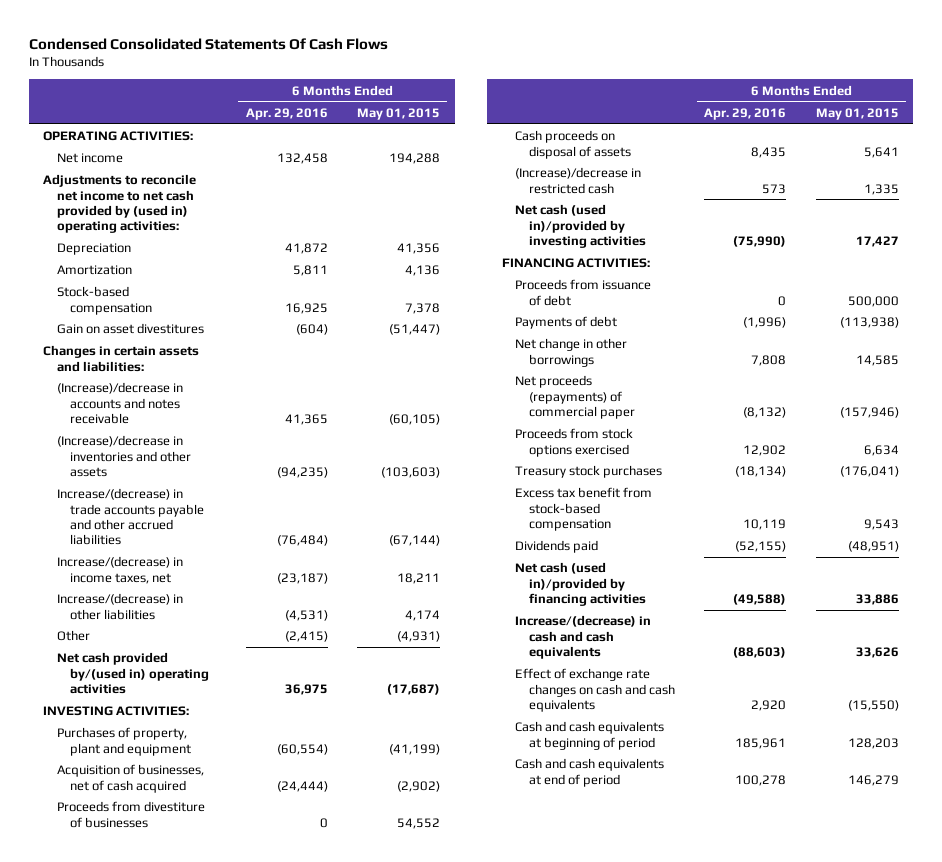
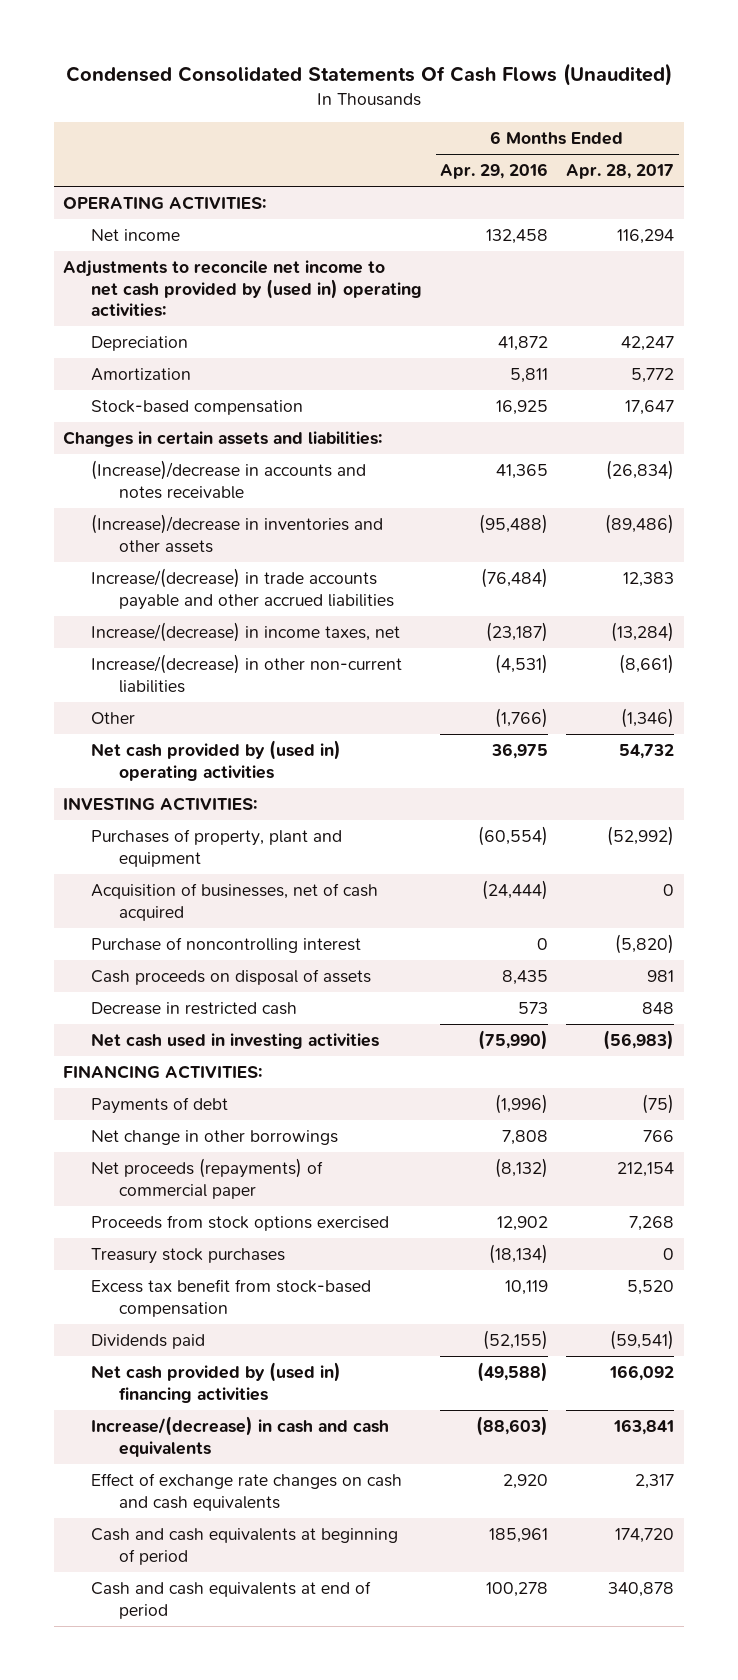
[28,37,388,50] Condensed Consolidated Statements Of Cash Flows -> [65,63,672,87] Condensed Consolidated Statements Of Cash Flows (Unaudited)
[357,107,441,120] May 01, 2015 -> none
none -> [566,164,675,180] Apr. 28, 2017
[56,323,204,335] Gain on asset divestitures -> none
[276,466,328,478] (94,235) -> [479,513,549,534] (95,488)
[56,593,183,620] Increase/(decrease) in other liabilities -> [91,653,403,693] Increase/(decrease) in other non-current liabilities
[284,631,328,643] (2,415) -> [495,707,549,728] (1,766)
[56,652,210,694] Net cash provided by/(used in) operating activities -> [91,739,342,781] Net cash provided by (used in) operating activities
[56,801,205,828] Proceeds from divestiture of businesses -> none
none -> [91,936,362,953] Purchase of noncontrolling interest
[515,167,642,194] (Increase)/decrease in restricted cash -> [91,1001,298,1015] Decrease in restricted cash
[515,204,647,248] Net cash (used in)/provided by investing activities -> [91,1032,380,1049] Net cash used in investing activities
[515,279,652,306] Proceeds from issuance of debt -> none
[515,562,647,606] Net cash (used in)/provided by financing activities -> [91,1361,342,1403] Net cash provided by (used in) financing activities

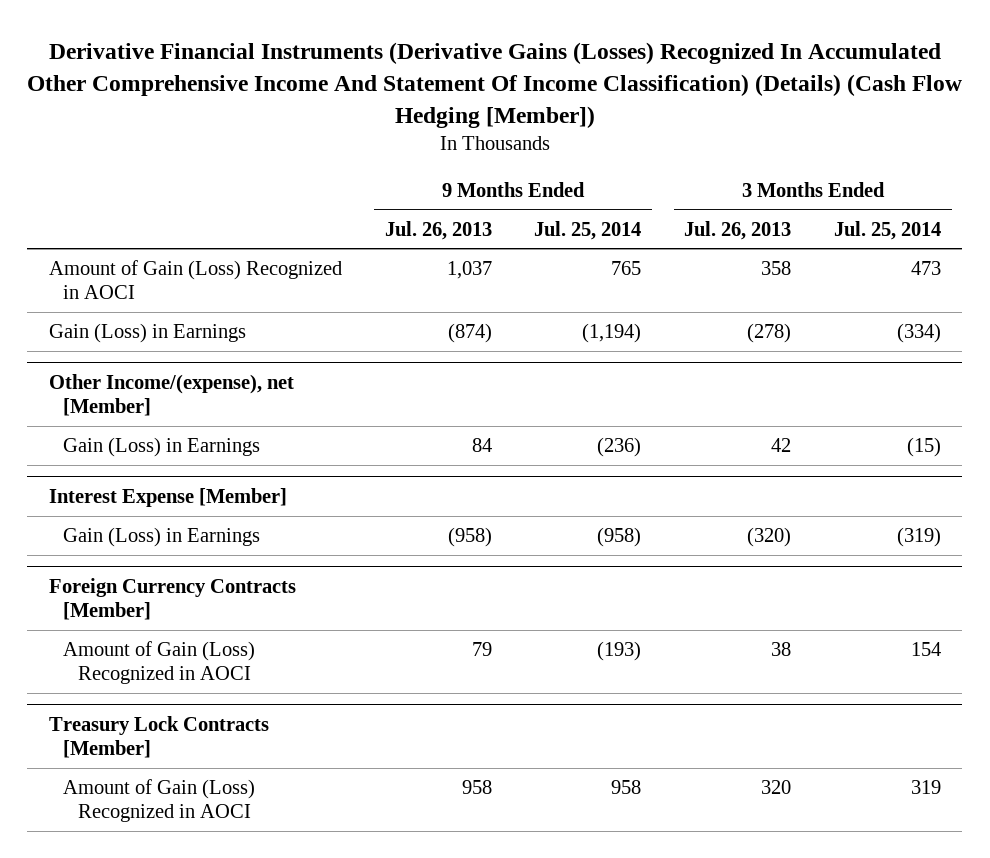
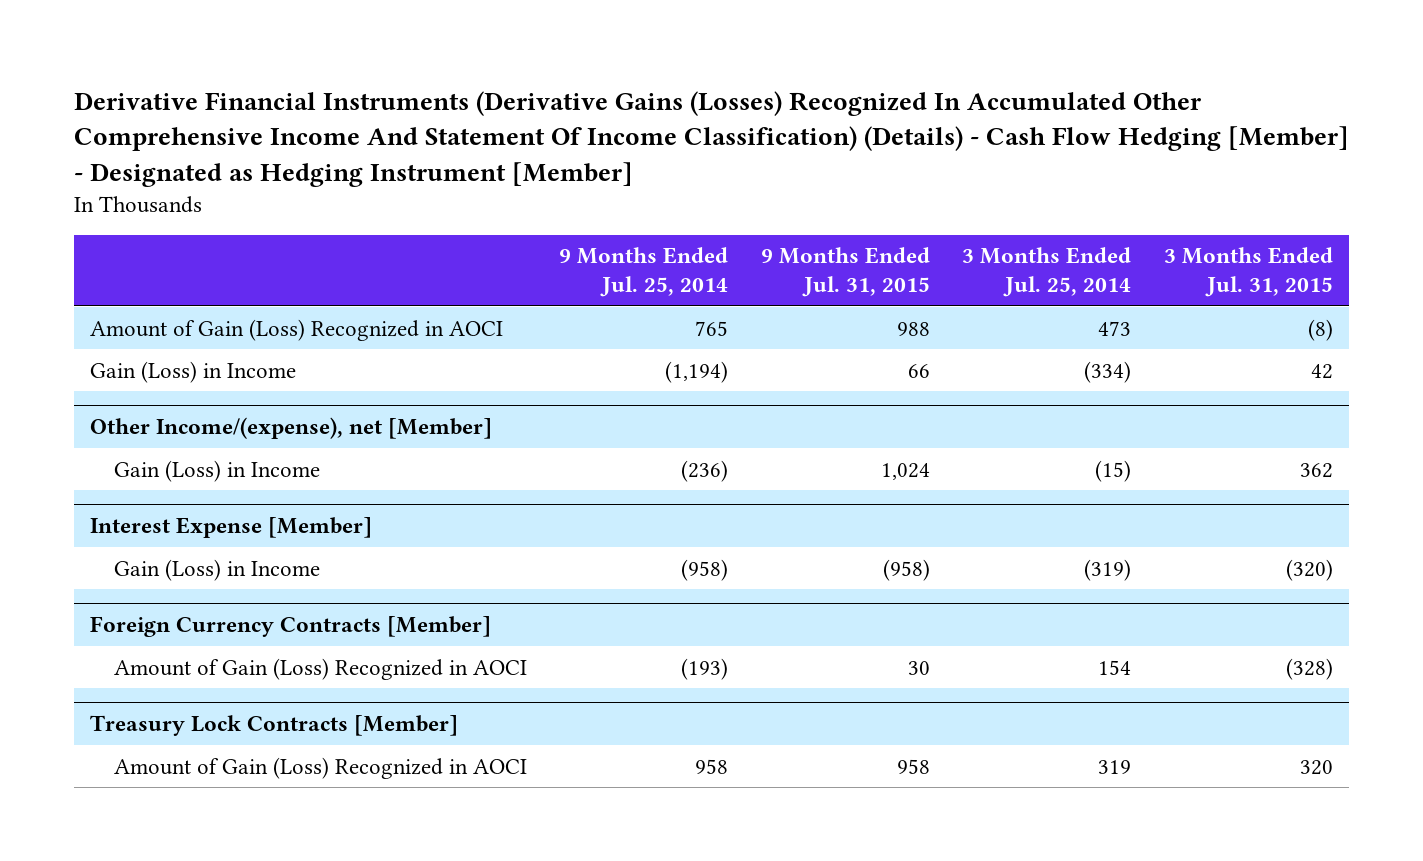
[26,42,962,128] Derivative Financial Instruments (Derivative Gains (Losses) Recognized In Accumulated Other Comprehensive Income And Statement Of Income Classification) (Details) (Cash Flow Hedging [Member]) -> [74,90,1350,187] Derivative Financial Instruments (Derivative Gains (Losses) Recognized In Accumulated Other Comprehensive Income And Statement Of Income Classification) (Details) - Cash Flow Hedging [Member] - Designated as Hedging Instrument [Member]
[384,220,492,240] Jul. 26, 2013 -> none
[684,220,792,240] Jul. 26, 2013 -> none
none -> [760,247,930,297] 9 Months Ended Jul. 31, 2015
none -> [1163,247,1333,297] 3 Months Ended Jul. 31, 2015
[48,323,246,344] Gain (Loss) in Earnings -> [90,360,297,383] Gain (Loss) in Income
[63,437,261,458] Gain (Loss) in Earnings -> [113,459,320,482] Gain (Loss) in Income
[63,527,261,548] Gain (Loss) in Earnings -> [113,558,320,581] Gain (Loss) in Income

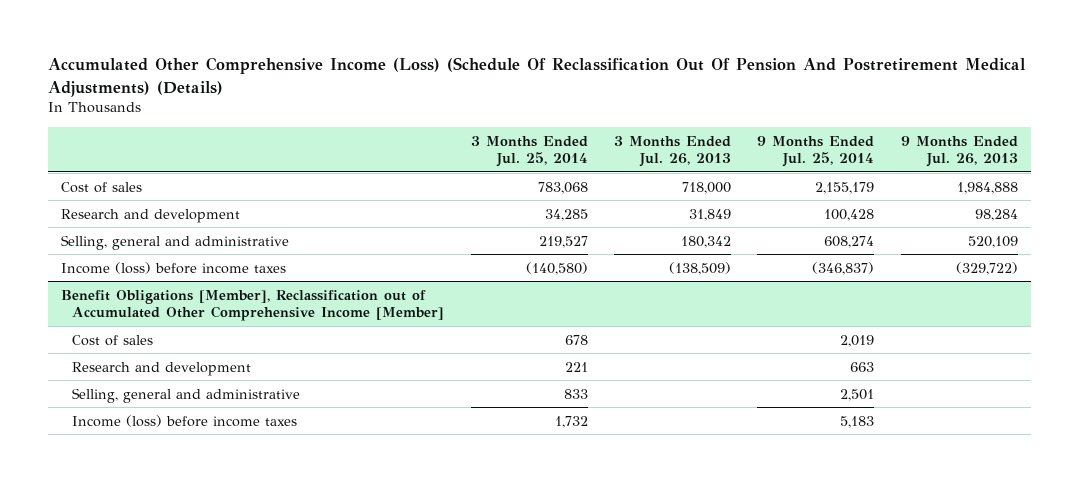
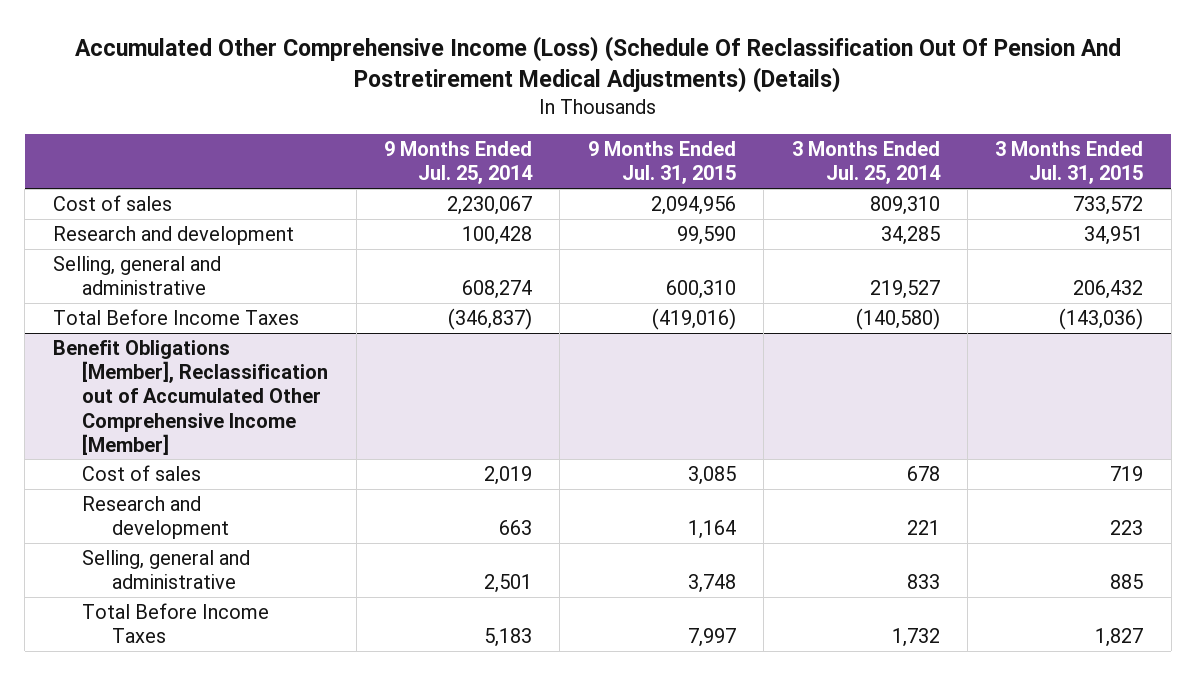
[613,135,731,167] 3 Months Ended Jul. 26, 2013 -> none
[900,135,1018,167] 9 Months Ended Jul. 26, 2013 -> none
none -> [587,141,736,185] 9 Months Ended Jul. 31, 2015
none -> [995,141,1144,185] 3 Months Ended Jul. 31, 2015
[537,181,588,194] 783,068 -> [869,195,940,215] 809,310
[815,181,875,194] 2,155,179 -> [446,195,532,215] 2,230,067
[61,261,287,274] Income (loss) before income taxes -> [52,308,299,325] Total Before Income Taxes
[72,414,298,427] Income (loss) before income taxes -> [82,602,270,644] Total Before Income Taxes

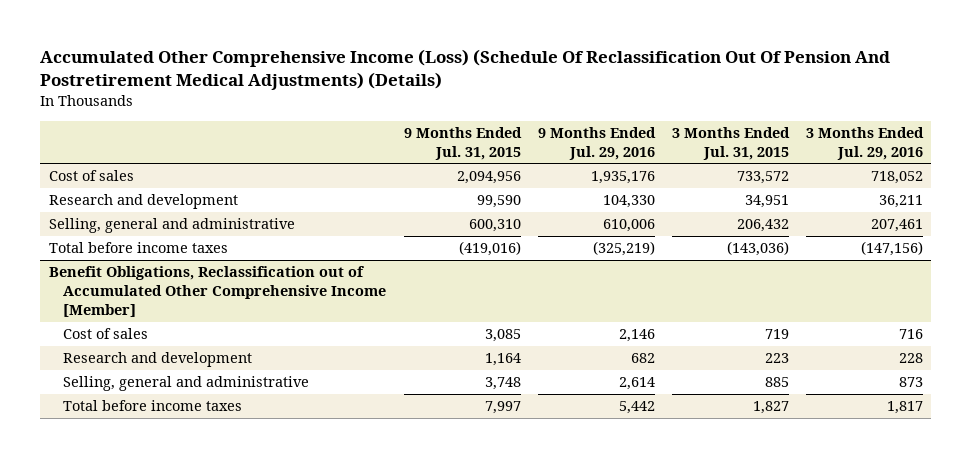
[383,141,533,185] 9 Months Ended Jul. 25, 2014 -> none
[791,141,941,185] 3 Months Ended Jul. 25, 2014 -> none
none -> [537,126,656,160] 9 Months Ended Jul. 29, 2016
none -> [805,126,924,160] 3 Months Ended Jul. 29, 2016
[52,308,299,325] Total Before Income Taxes -> [48,242,228,254] Total before income taxes
[52,339,329,455] Benefit Obligations [Member], Reclassification out of Accumulated Other Comprehensive Income [Member] -> [48,266,387,317] Benefit Obligations, Reclassification out of Accumulated Other Comprehensive Income [Member]
[82,602,270,644] Total Before Income Taxes -> [63,400,243,412] Total before income taxes

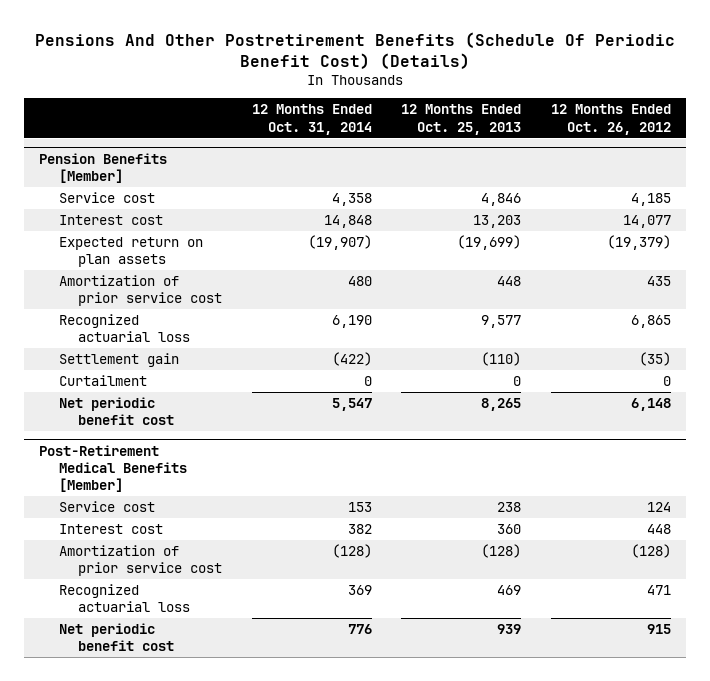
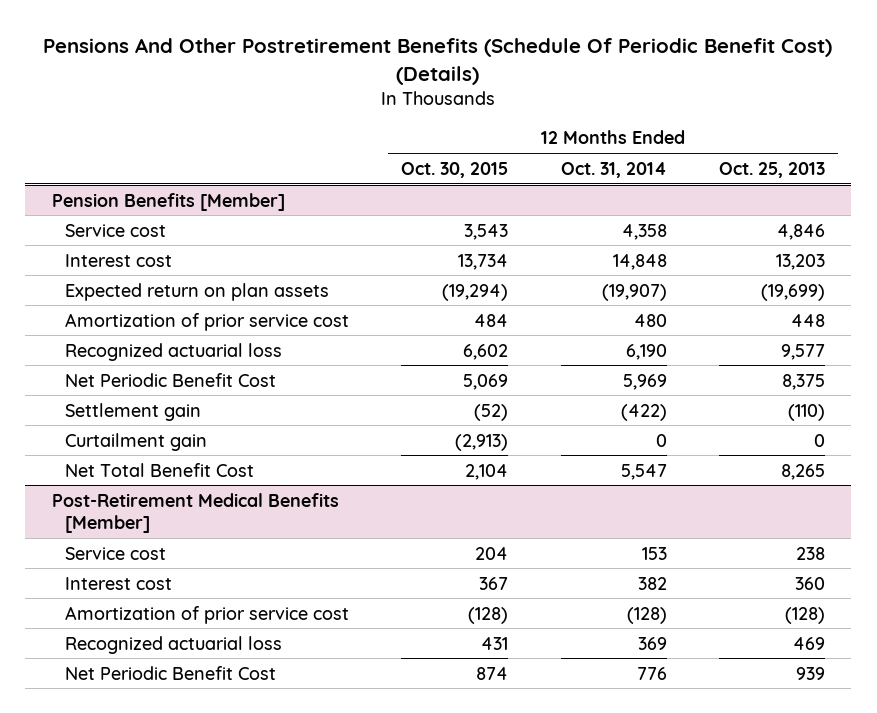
[551,104,672,135] 12 Months Ended Oct. 26, 2012 -> none
none -> [401,161,509,178] Oct. 30, 2015
none -> [64,372,276,387] Net Periodic Benefit Cost
[58,374,147,386] Curtailment -> [64,432,207,451] Curtailment gain
[58,396,175,426] Net periodic benefit cost -> [64,462,254,477] Net Total Benefit Cost
[58,622,175,652] Net periodic benefit cost -> [64,665,276,680] Net Periodic Benefit Cost

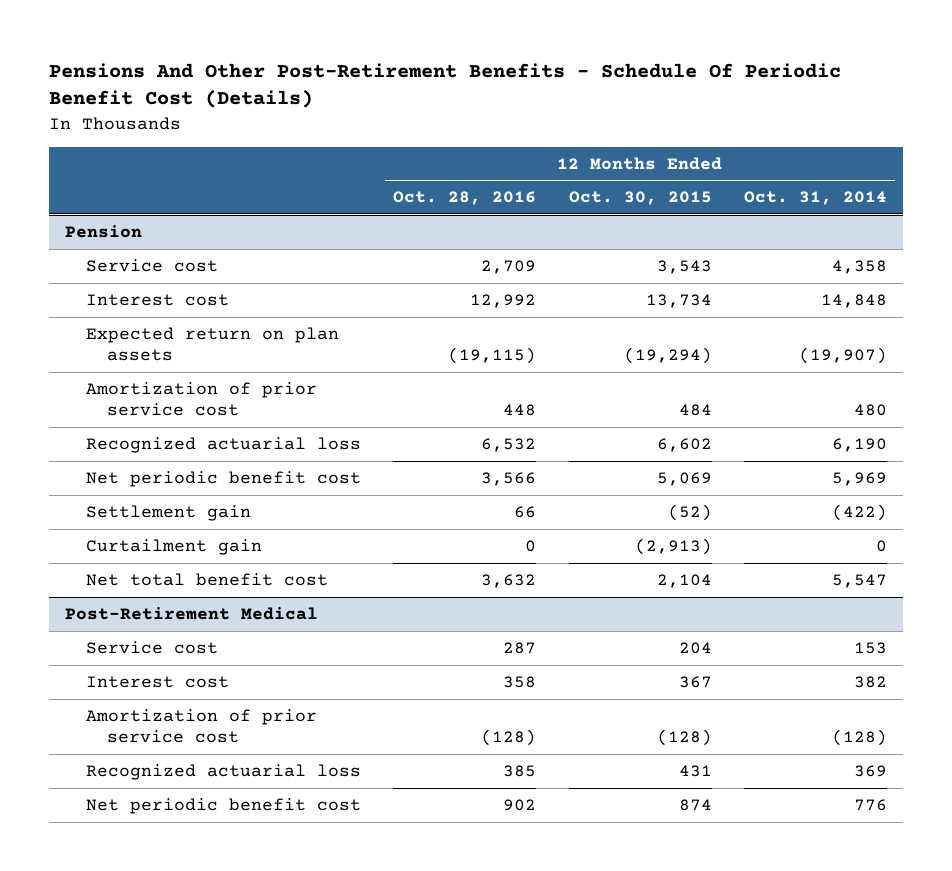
[43,38,833,85] Pensions And Other Postretirement Benefits (Schedule Of Periodic Benefit Cost) (Details) -> [48,62,841,109] Pensions And Other Post-Retirement Benefits - Schedule Of Periodic Benefit Cost (Details)
[719,161,826,178] Oct. 25, 2013 -> none
none -> [393,191,537,206] Oct. 28, 2016
[51,192,285,211] Pension Benefits [Member] -> [64,225,142,239] Pension
[64,372,276,387] Net Periodic Benefit Cost -> [86,471,362,488] Net periodic benefit cost
[64,462,254,477] Net Total Benefit Cost -> [86,573,329,587] Net total benefit cost
[51,492,339,534] Post-Retirement Medical Benefits [Member] -> [64,607,318,621] Post-Retirement Medical
[64,665,276,680] Net Periodic Benefit Cost -> [86,798,362,815] Net periodic benefit cost

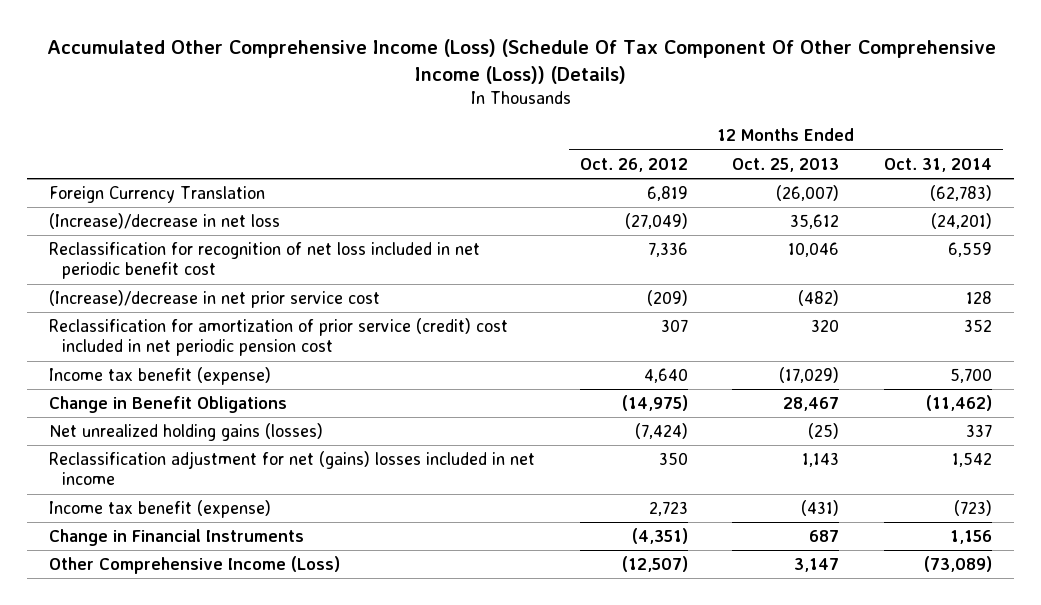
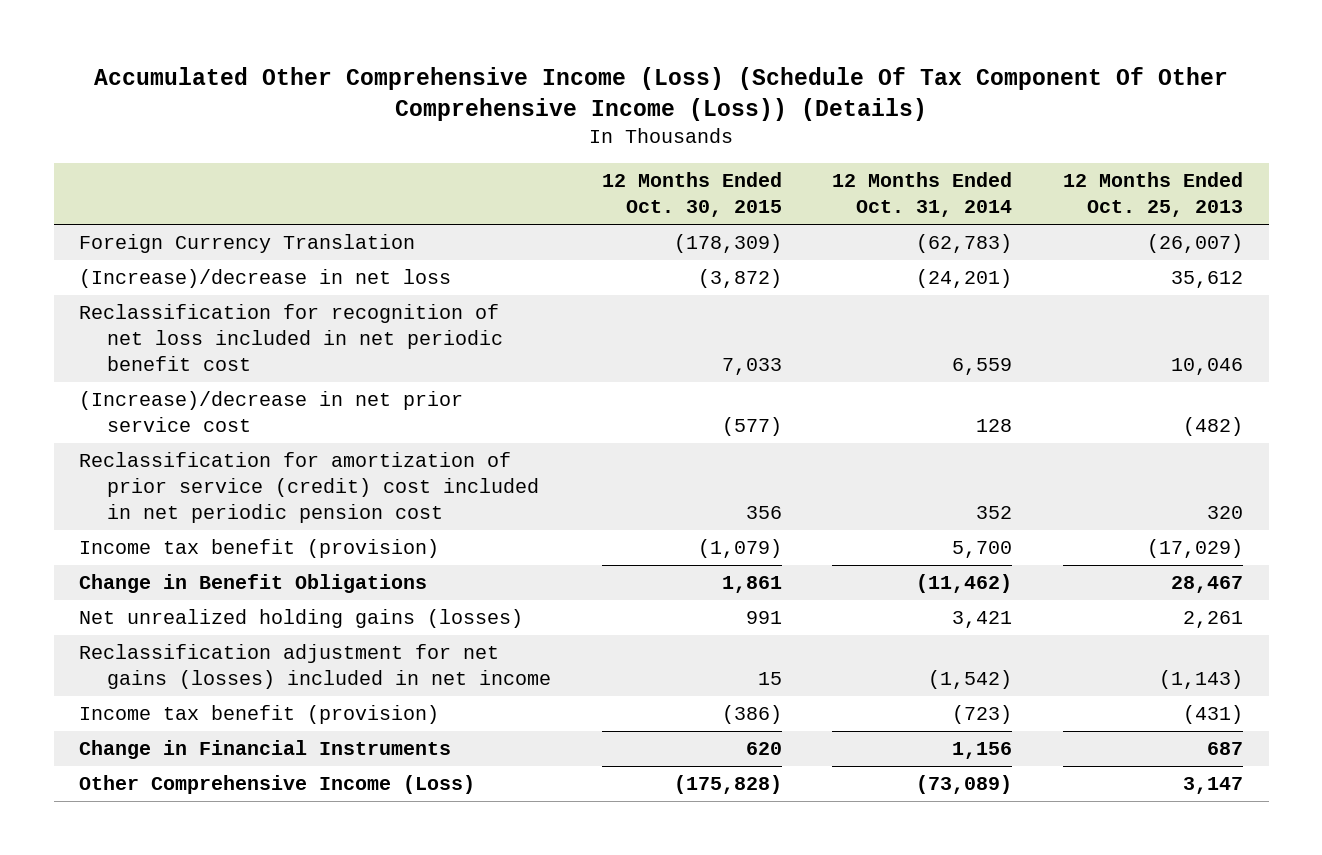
[579,157,688,172] Oct. 26, 2012 -> none
none -> [601,172,782,218] 12 Months Ended Oct. 30, 2015
[49,367,272,386] Income tax benefit (expense) -> [79,539,440,559] Income tax benefit (provision)
[808,423,840,440] (25) -> [1183,611,1244,629] 2,261
[965,424,992,438] 337 -> [952,611,1013,629] 3,421
[49,451,536,486] Reclassification adjustment for net (gains) losses included in net income -> [79,644,551,690] Reclassification adjustment for net gains (losses) included in net income
[802,452,840,468] 1,143 -> [1159,670,1244,690] (1,143)
[951,452,992,468] 1,542 -> [928,670,1013,690] (1,542)
[49,500,272,519] Income tax benefit (expense) -> [79,705,440,725] Income tax benefit (provision)

